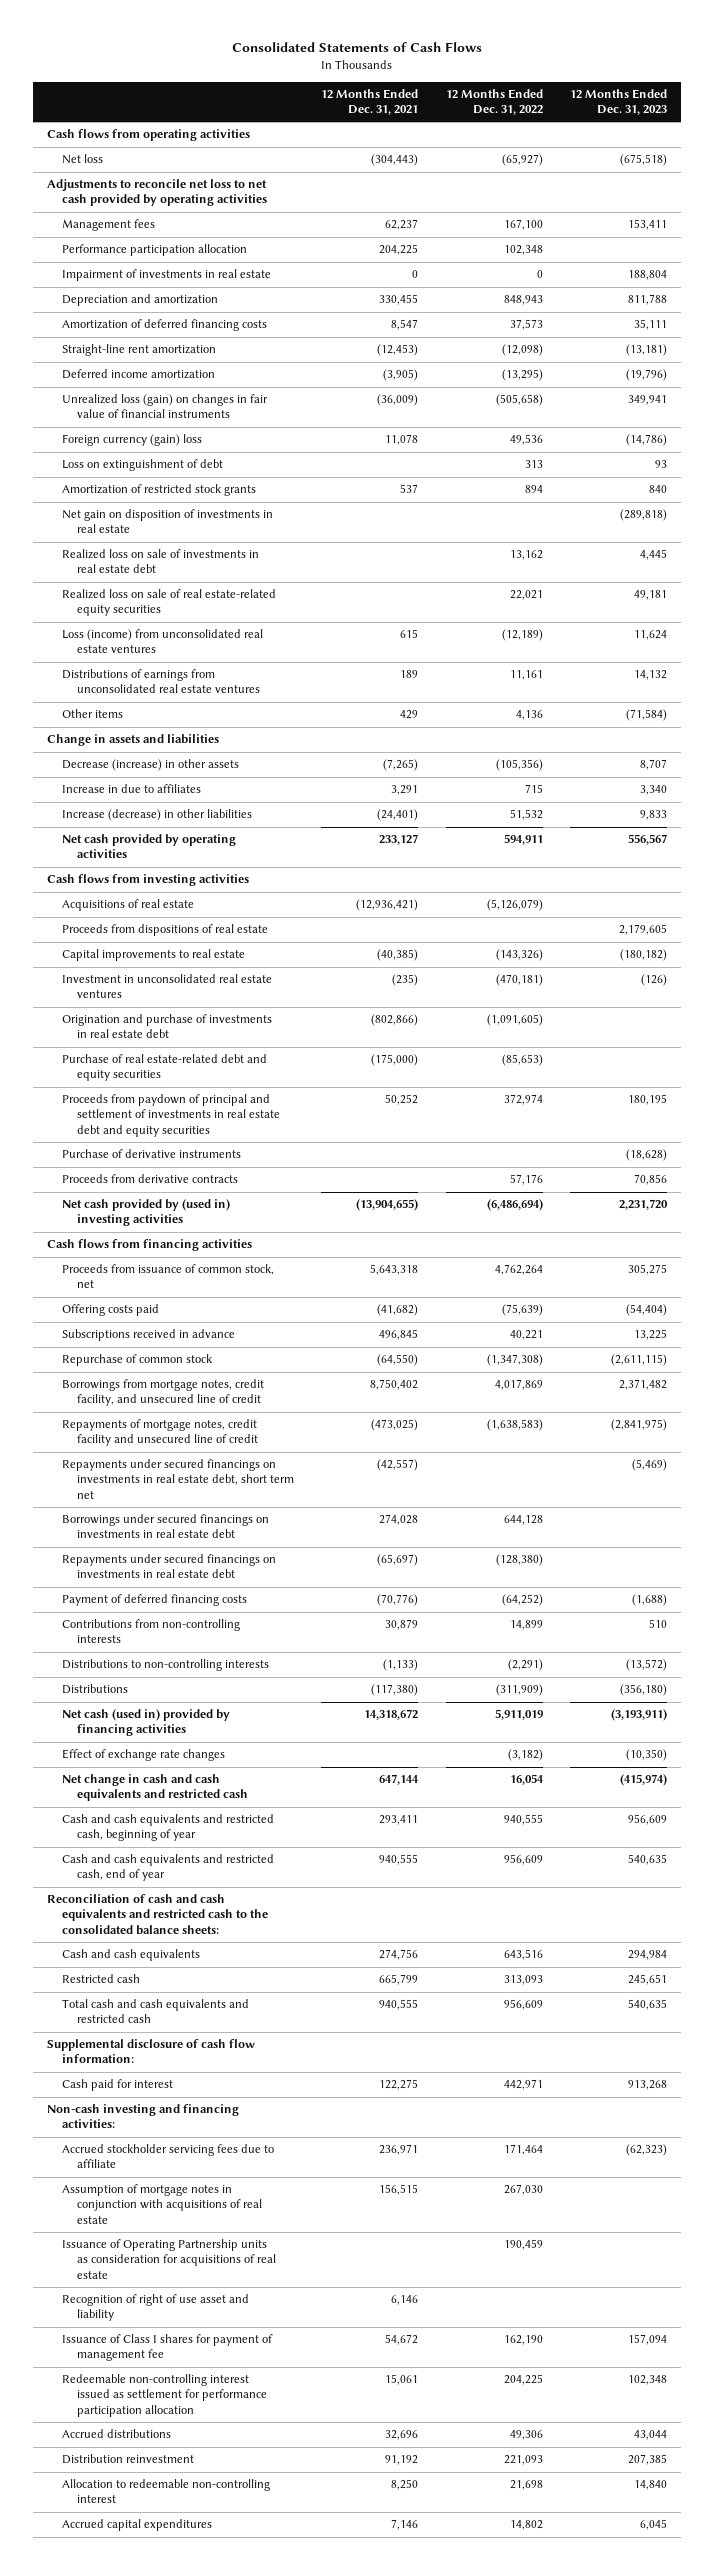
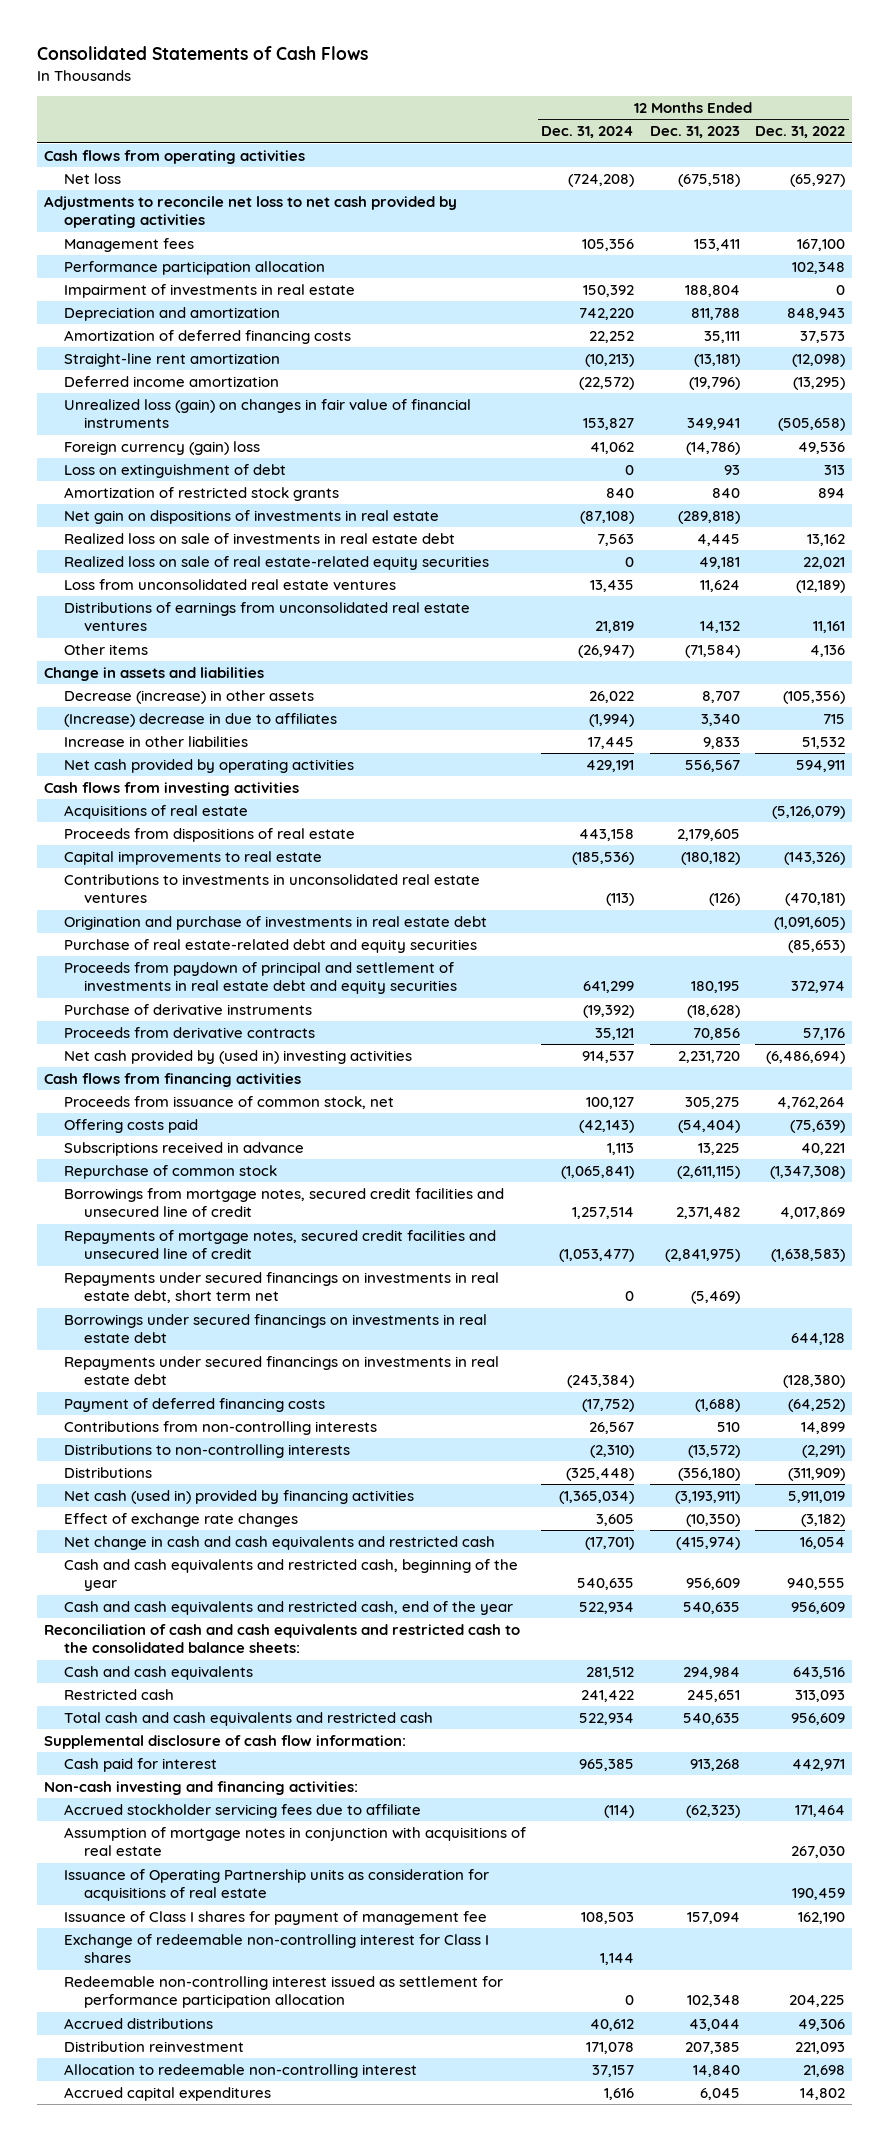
[321,88,419,116] 12 Months Ended Dec. 31, 2021 -> none
none -> [541,126,635,139] Dec. 31, 2024
[62,509,274,534] Net gain on disposition of investments in real estate -> [64,510,440,525] Net gain on dispositions of investments in real estate
[62,629,264,654] Loss (income) from unconsolidated real estate ventures -> [64,579,397,591] Loss from unconsolidated real estate ventures
[62,784,202,794] Increase in due to affiliates -> [64,713,338,728] (Increase) decrease in due to affiliates
[62,809,253,822] Increase (decrease) in other liabilities -> [64,736,249,748] Increase in other liabilities
[62,974,273,999] Investment in unconsolidated real estate ventures -> [64,874,481,904] Contributions to investments in unconsolidated real estate ventures
[62,1379,265,1407] Borrowings from mortgage notes, credit facility, and unsecured line of credit -> [64,1188,505,1218] Borrowings from mortgage notes, secured credit facilities and unsecured line of credit
[62,1419,259,1447] Repayments of mortgage notes, credit facility and unsecured line of credit -> [64,1230,497,1260] Repayments of mortgage notes, secured credit facilities and unsecured line of credit
[62,1814,275,1842] Cash and cash equivalents and restricted cash, beginning of year -> [64,1559,519,1592] Cash and cash equivalents and restricted cash, beginning of the year
[62,1854,275,1882] Cash and cash equivalents and restricted cash, end of year -> [64,1601,514,1616] Cash and cash equivalents and restricted cash, end of the year
[62,2294,250,2322] Recognition of right of use asset and liability -> none
none -> [64,1934,490,1964] Exchange of redeemable non-controlling interest for Class I shares

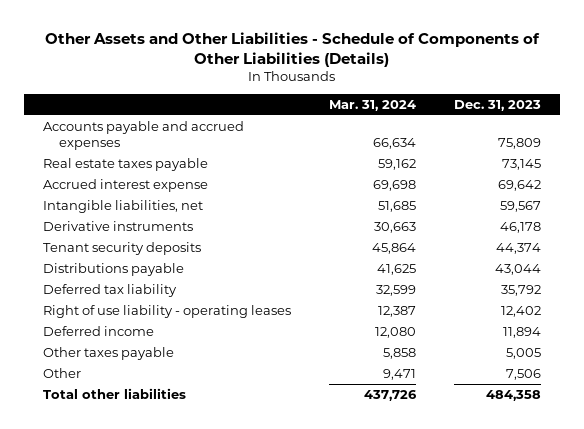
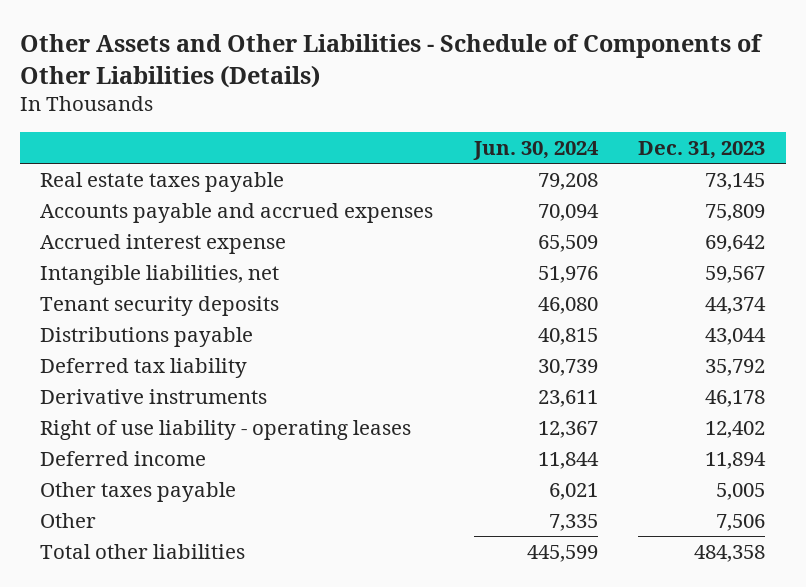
[328,99,416,111] Mar. 31, 2024 -> none
none -> [472,140,599,160] Jun. 30, 2024
[42,121,244,151] Accounts payable and accrued expenses -> [40,202,434,223] Accounts payable and accrued expenses
[42,221,193,232] Derivative instruments -> [40,388,268,404] Derivative instruments

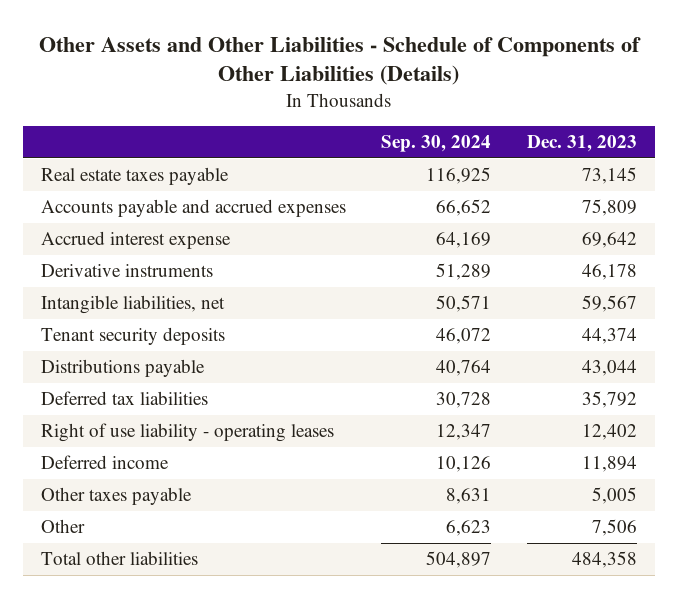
[472,140,599,160] Jun. 30, 2024 -> none
none -> [381,135,492,153] Sep. 30, 2024
[40,388,268,404] Derivative instruments -> [40,264,213,278] Derivative instruments
[40,357,248,378] Deferred tax liability -> [40,391,208,406] Deferred tax liabilities

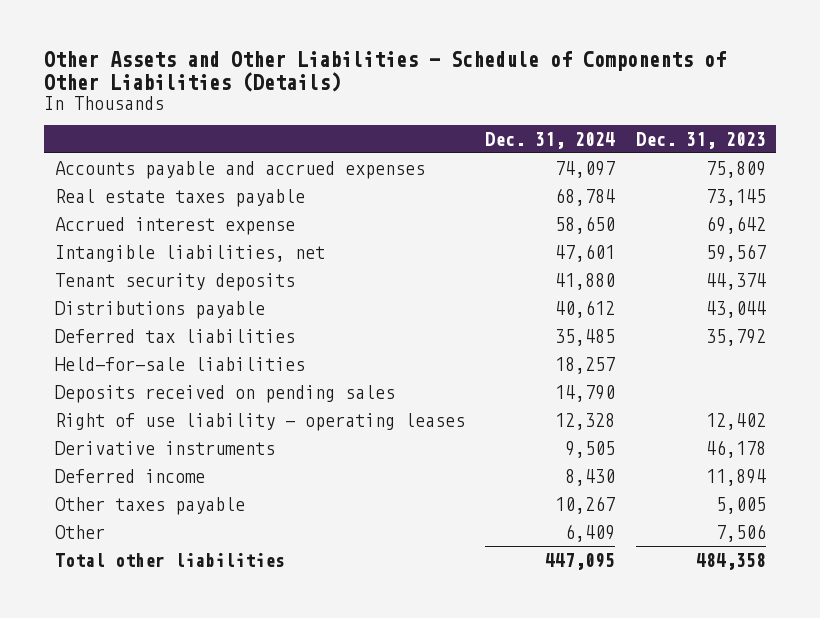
[381,135,492,153] Sep. 30, 2024 -> none
none -> [485,131,616,149] Dec. 31, 2024
[40,167,229,186] Real estate taxes payable -> [54,188,305,207] Real estate taxes payable
none -> [54,356,305,371] Held-for-sale liabilities
none -> [54,384,395,403] Deposits received on pending sales
[40,264,213,278] Derivative instruments -> [54,440,275,455] Derivative instruments

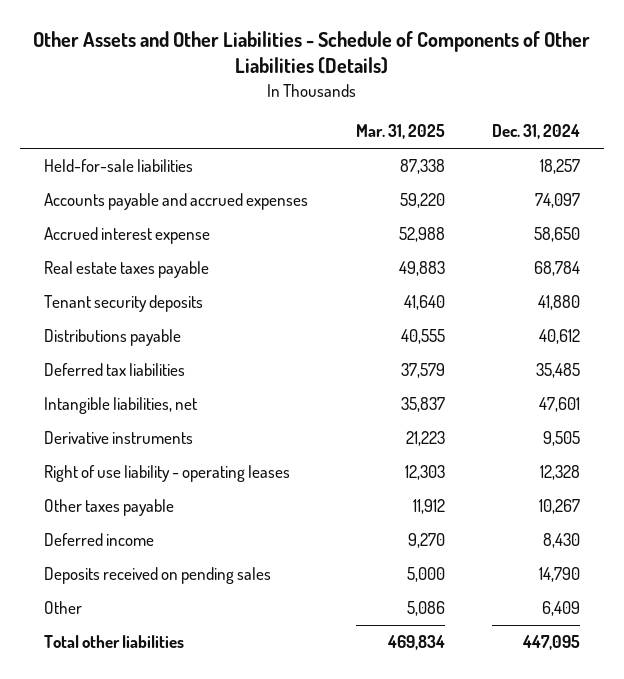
[635,131,766,149] Dec. 31, 2023 -> none
none -> [355,124,445,140] Mar. 31, 2025
[54,356,305,371] Held-for-sale liabilities -> [43,159,193,173] Held-for-sale liabilities
[54,188,305,207] Real estate taxes payable -> [43,261,209,279] Real estate taxes payable
[54,244,325,262] Intangible liabilities, net -> [43,397,197,415] Intangible liabilities, net
[54,412,465,431] Right of use liability - operating leases -> [43,465,290,483] Right of use liability - operating leases
[54,468,205,483] Deferred income -> [43,533,154,547] Deferred income
[54,384,395,403] Deposits received on pending sales -> [43,567,271,585] Deposits received on pending sales

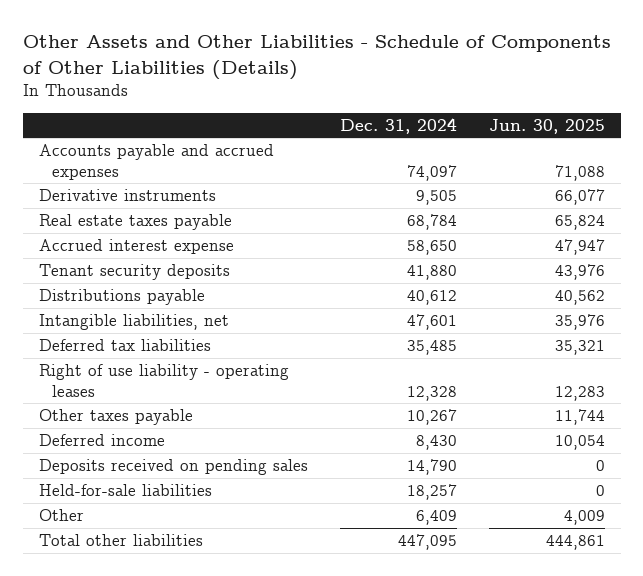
[355,124,445,140] Mar. 31, 2025 -> none
none -> [488,118,605,134] Jun. 30, 2025
[43,431,193,445] Derivative instruments -> [38,188,216,201] Derivative instruments
[43,227,210,245] Accrued interest expense -> [38,238,234,254] Accrued interest expense
[43,363,185,377] Deferred tax liabilities -> [38,338,211,351] Deferred tax liabilities
[43,159,193,173] Held-for-sale liabilities -> [38,483,212,496] Held-for-sale liabilities

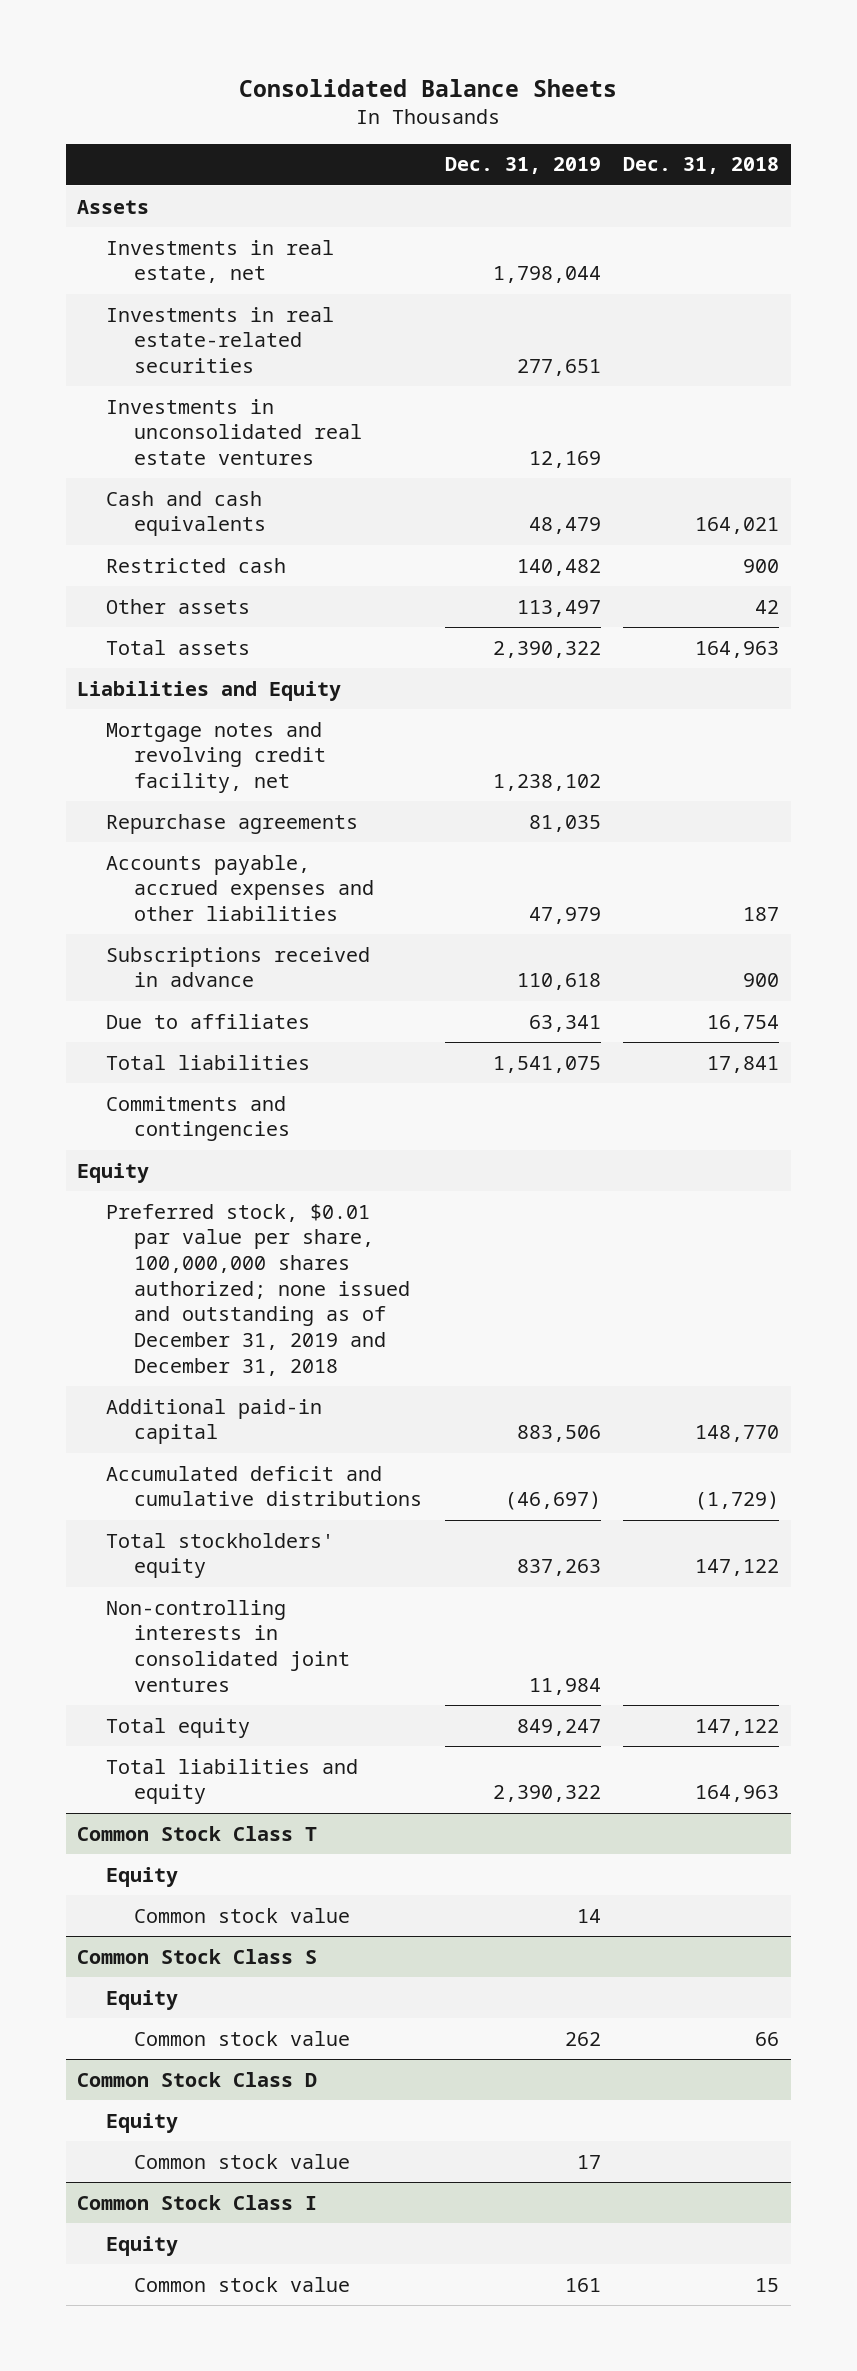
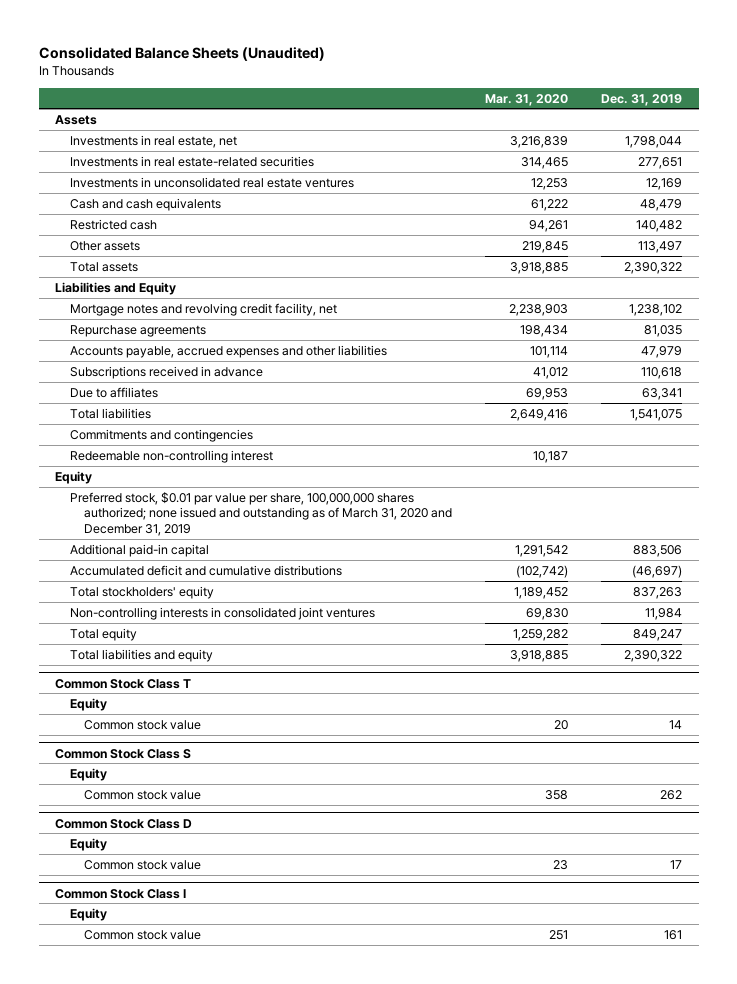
[239,78,618,97] Consolidated Balance Sheets -> [38,47,325,62] Consolidated Balance Sheets (Unaudited)
[623,157,780,175] Dec. 31, 2018 -> none
none -> [485,93,569,106] Mar. 31, 2020
none -> [69,449,273,463] Redeemable non-controlling interest
[105,1203,411,1376] Preferred stock, $0.01 par value per share, 100,000,000 shares authorized; none issued and outstanding as of December 31, 2019 and December 31, 2018 -> [69,491,453,537] Preferred stock, $0.01 par value per share, 100,000,000 shares authorized; none issued and outstanding as of March 31, 2020 and December 31, 2019

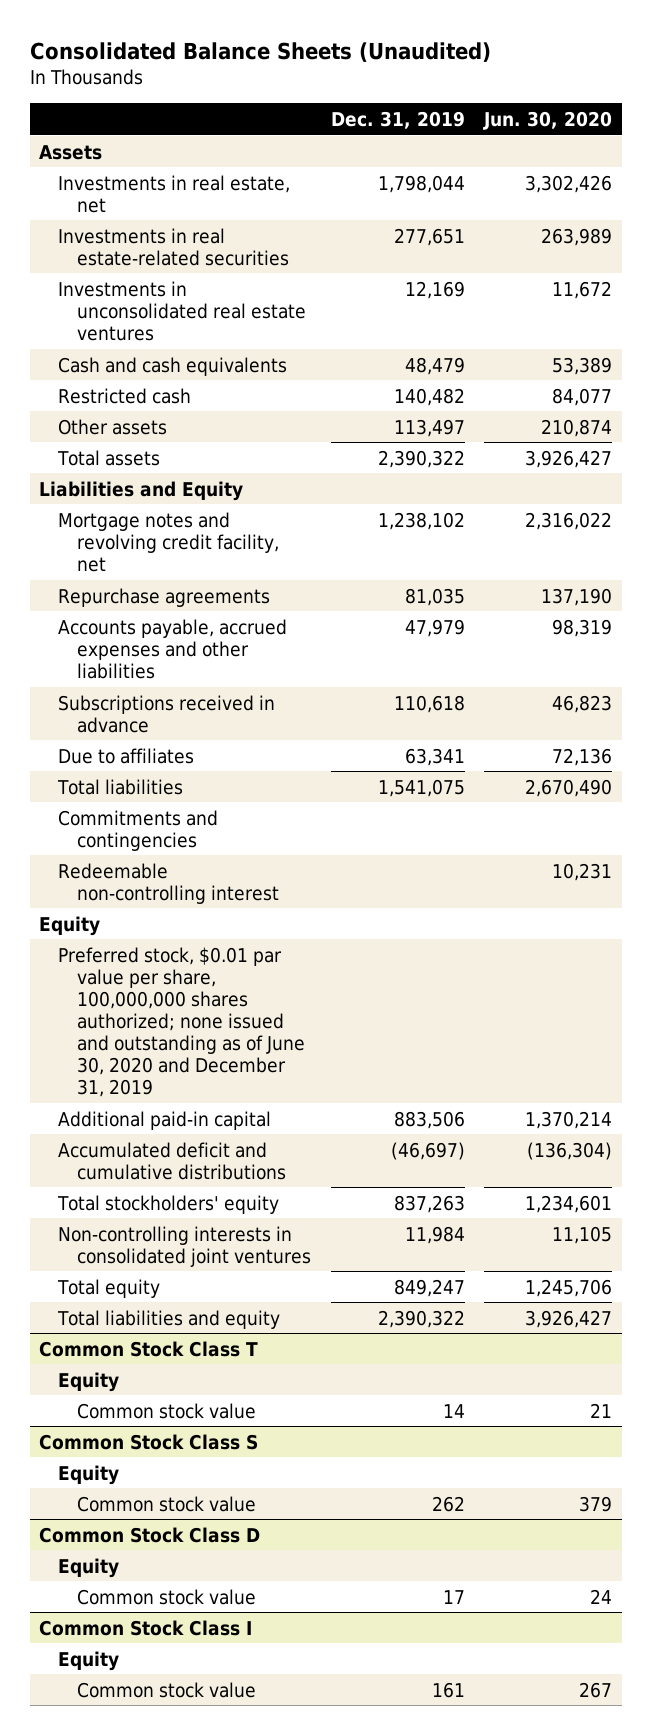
[485,93,569,106] Mar. 31, 2020 -> none
none -> [482,110,612,130] Jun. 30, 2020
[69,491,453,537] Preferred stock, $0.01 par value per share, 100,000,000 shares authorized; none issued and outstanding as of March 31, 2020 and December 31, 2019 -> [58,946,306,1098] Preferred stock, $0.01 par value per share, 100,000,000 shares authorized; none issued and outstanding as of June 30, 2020 and December 31, 2019

